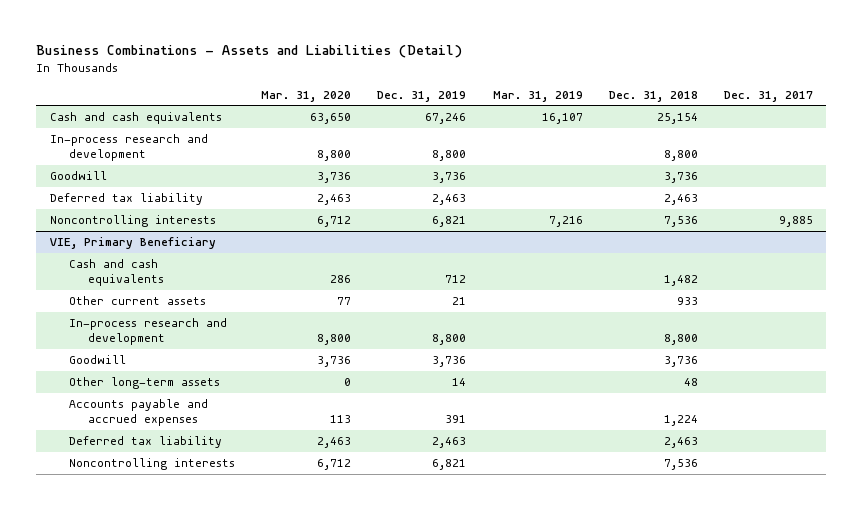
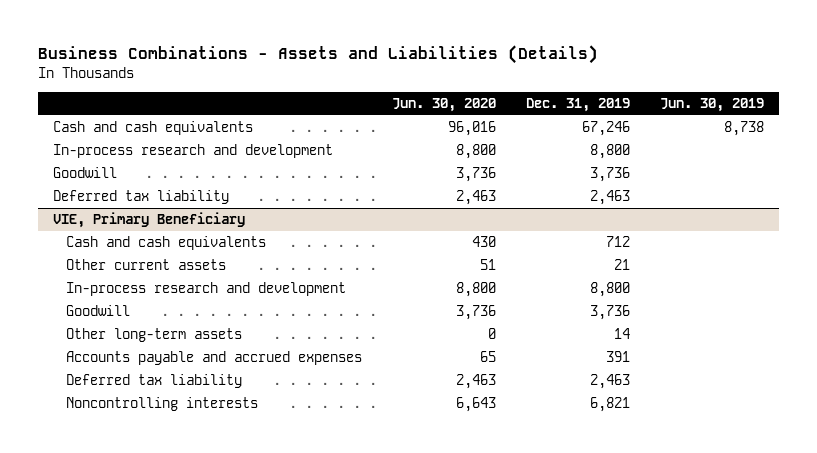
[36,45,463,59] Business Combinations - Assets and Liabilities (Detail) -> [37,45,598,65] Business Combinations - Assets and Liabilities (Details)
[260,90,351,102] Mar. 31, 2020 -> none
[492,90,583,102] Mar. 31, 2019 -> none
[608,90,698,102] Dec. 31, 2018 -> none
[724,90,814,102] Dec. 31, 2017 -> none
none -> [392,98,497,113] Jun. 30, 2020
none -> [660,98,765,113] Jun. 30, 2019
[49,214,216,227] Noncontrolling interests -> none

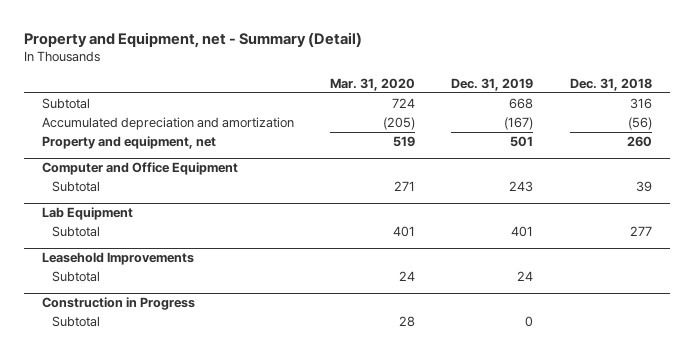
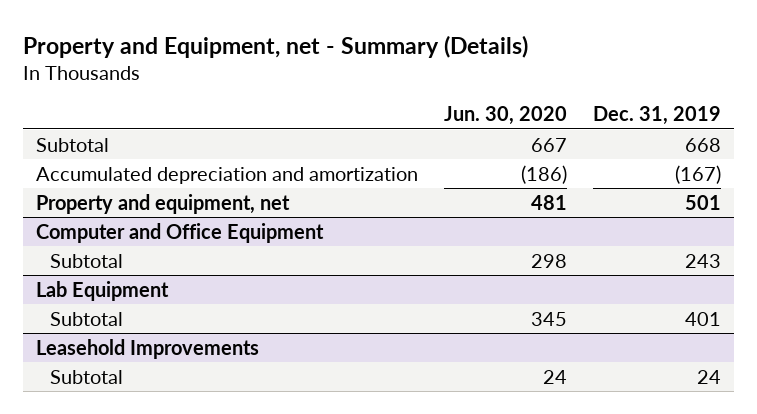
[23,31,362,48] Property and Equipment, net - Summary (Detail) -> [23,34,529,58] Property and Equipment, net - Summary (Details)
[330,77,416,91] Mar. 31, 2020 -> none
[569,77,652,91] Dec. 31, 2018 -> none
none -> [444,106,568,126] Jun. 30, 2020
[41,297,195,311] Construction in Progress -> none
[52,315,101,327] Subtotal -> none

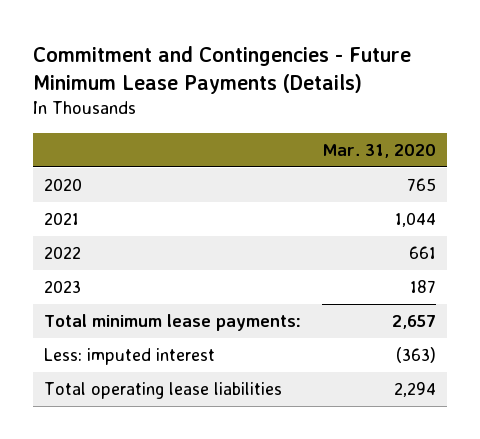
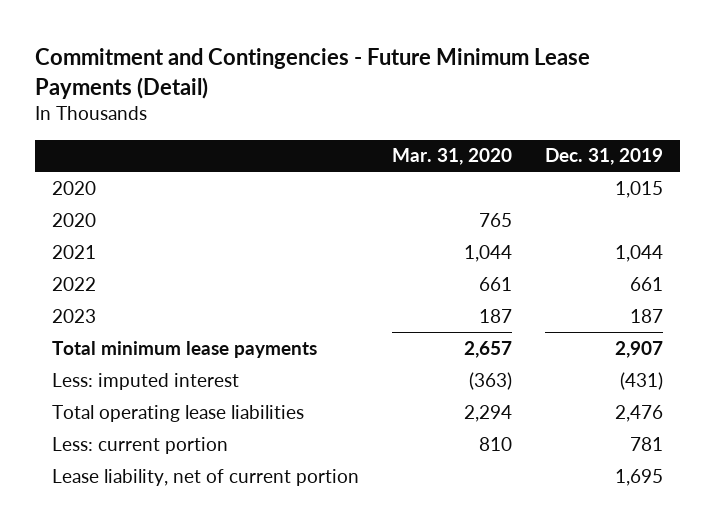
[33,45,412,94] Commitment and Contingencies - Future Minimum Lease Payments (Details) -> [35,47,591,99] Commitment and Contingencies - Future Minimum Lease Payments (Detail)
none -> [545,148,664,166] Dec. 31, 2019
none -> [51,180,96,195] 2020
[44,314,302,332] Total minimum lease payments: -> [51,340,317,358] Total minimum lease payments
none -> [51,436,228,454] Less: current portion
none -> [51,468,359,486] Lease liability, net of current portion

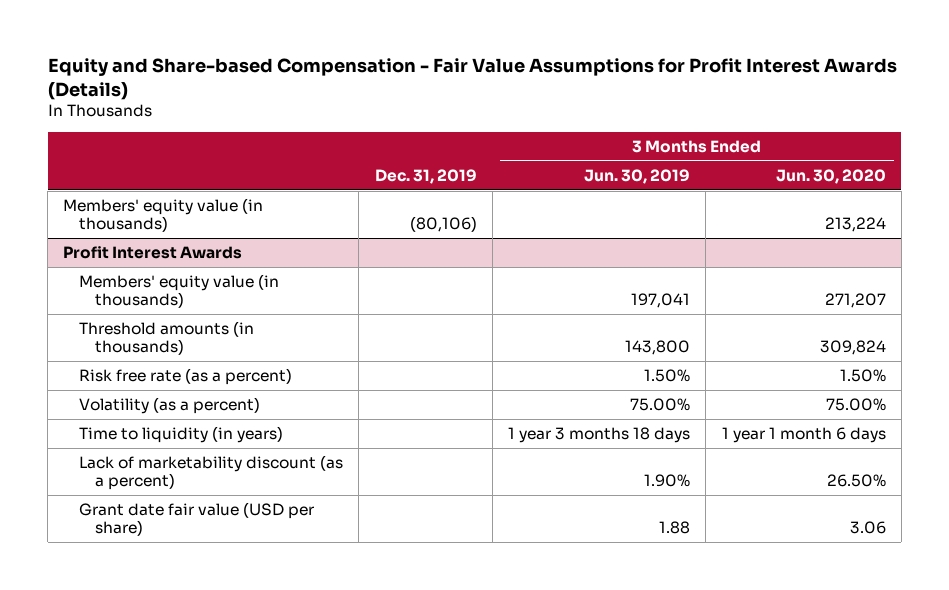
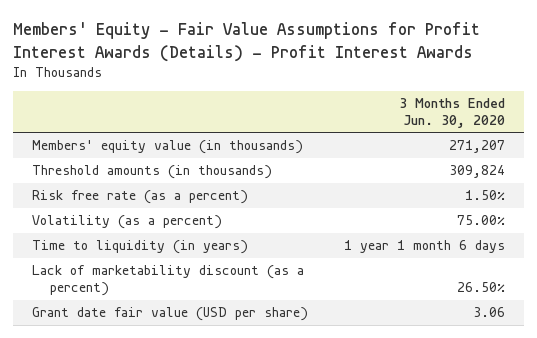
[47,57,897,100] Equity and Share-based Compensation - Fair Value Assumptions for Profit Interest Awards (Details) -> [13,22,481,62] Members' Equity - Fair Value Assumptions for Profit Interest Awards (Details) - Profit Interest Awards
[374,169,477,185] Dec. 31, 2019 -> none
[584,169,691,185] Jun. 30, 2019 -> none
[63,198,264,233] Members' equity value (in thousands) -> none
[63,246,243,260] Profit Interest Awards -> none

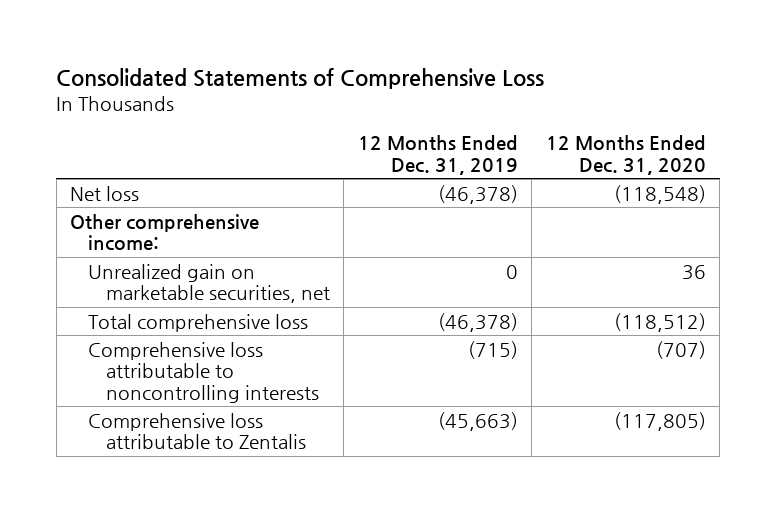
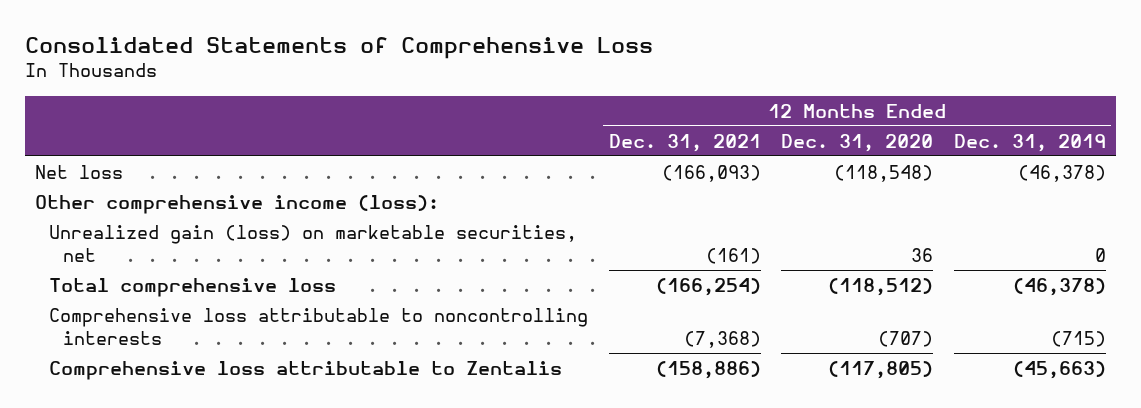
none -> [608,133,761,152] Dec. 31, 2021
[70,213,260,252] Other comprehensive income: -> [34,194,439,214] Other comprehensive income (loss):
[87,263,330,304] Unrealized gain on marketable securities, net -> [48,224,577,263] Unrealized gain (loss) on marketable securities, net

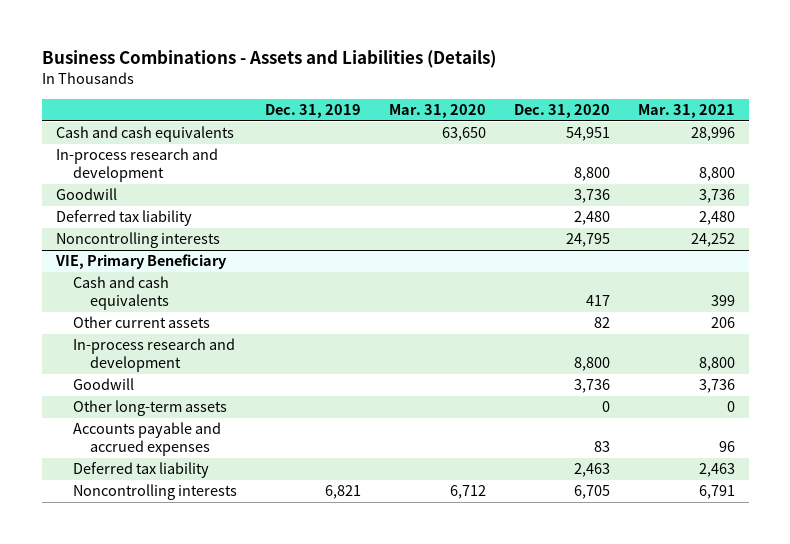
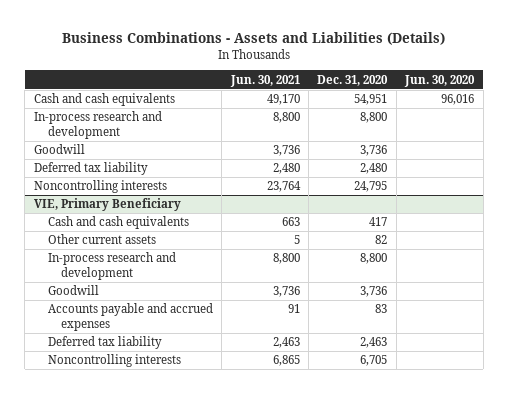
[264,104,361,119] Dec. 31, 2019 -> none
[388,104,486,119] Mar. 31, 2020 -> none
[637,104,735,119] Mar. 31, 2021 -> none
none -> [229,74,300,87] Jun. 30, 2021
none -> [404,74,476,87] Jun. 30, 2020
[72,400,227,417] Other long-term assets -> none

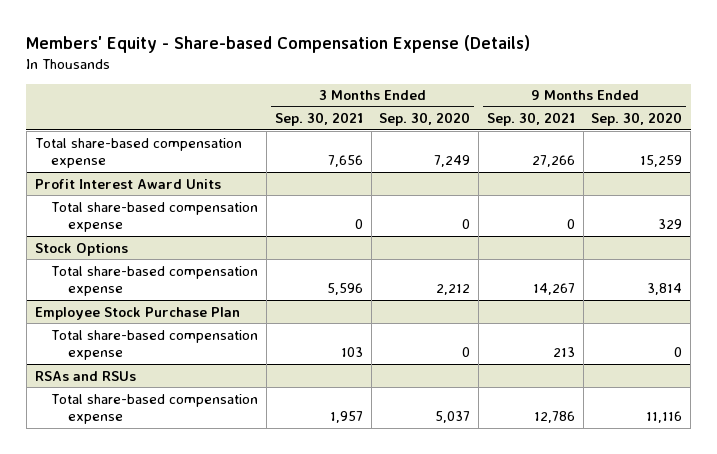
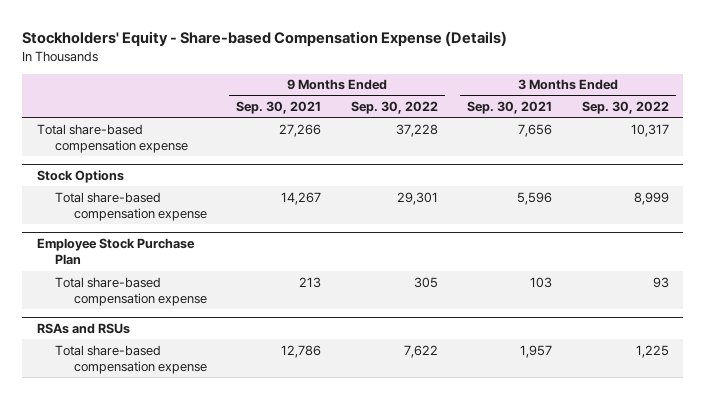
[26,35,531,54] Members' Equity - Share-based Compensation Expense (Details) -> [22,30,508,46] Stockholders' Equity - Share-based Compensation Expense (Details)
[379,112,471,127] Sep. 30, 2020 -> none
[591,112,683,127] Sep. 30, 2020 -> none
none -> [350,101,438,115] Sep. 30, 2022
none -> [581,101,669,115] Sep. 30, 2022
[34,178,221,189] Profit Interest Award Units -> none
[51,201,259,233] Total share-based compensation expense -> none

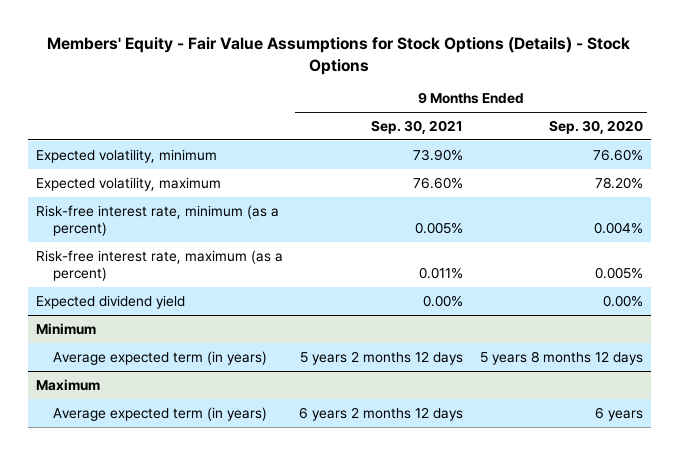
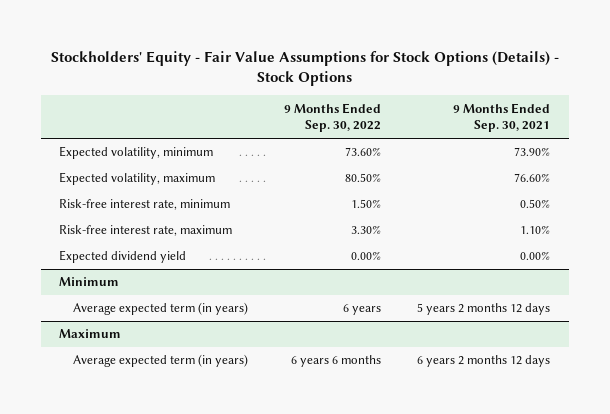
[47,37,631,75] Members' Equity - Fair Value Assumptions for Stock Options (Details) - Stock Options -> [50,50,559,87] Stockholders' Equity - Fair Value Assumptions for Stock Options (Details) - Stock Options
[548,119,643,134] Sep. 30, 2020 -> none
none -> [284,102,382,133] 9 Months Ended Sep. 30, 2022
[35,204,279,236] Risk-free interest rate, minimum (as a percent) -> [59,199,231,211] Risk-free interest rate, minimum
[415,221,464,234] 0.005% -> [520,199,551,209] 0.50%
[35,249,283,281] Risk-free interest rate, maximum (as a percent) -> [59,225,233,237] Risk-free interest rate, maximum
[419,266,464,279] 0.011% -> [520,225,551,235] 1.10%

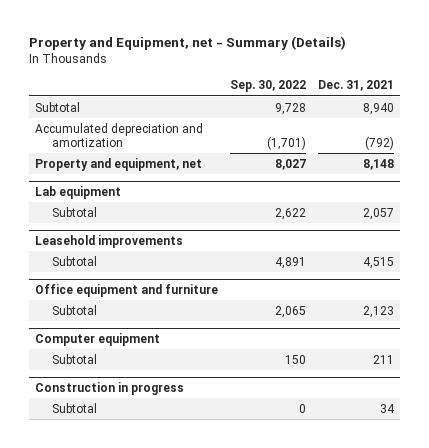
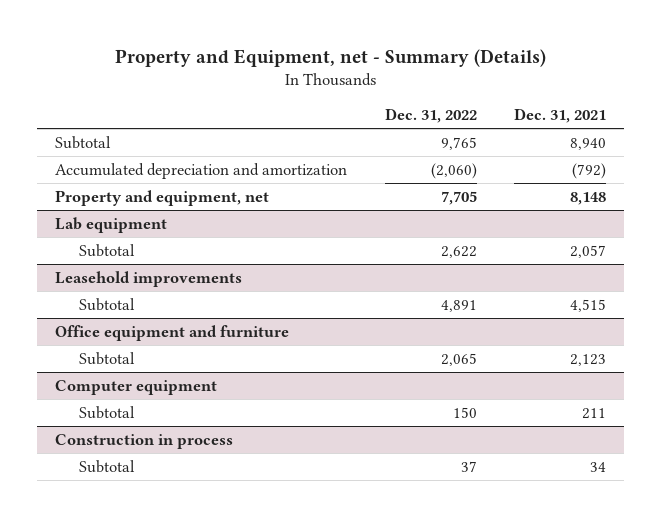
[229,80,306,93] Sep. 30, 2022 -> none
none -> [384,108,477,124] Dec. 31, 2022
[34,381,184,395] Construction in progress -> [55,433,234,449] Construction in process

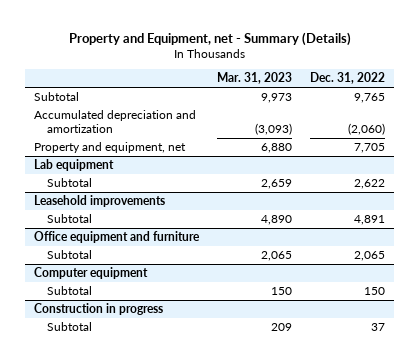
[513,108,606,124] Dec. 31, 2021 -> none
none -> [217,72,293,85] Mar. 31, 2023
[55,433,234,449] Construction in process -> [34,303,164,316] Construction in progress

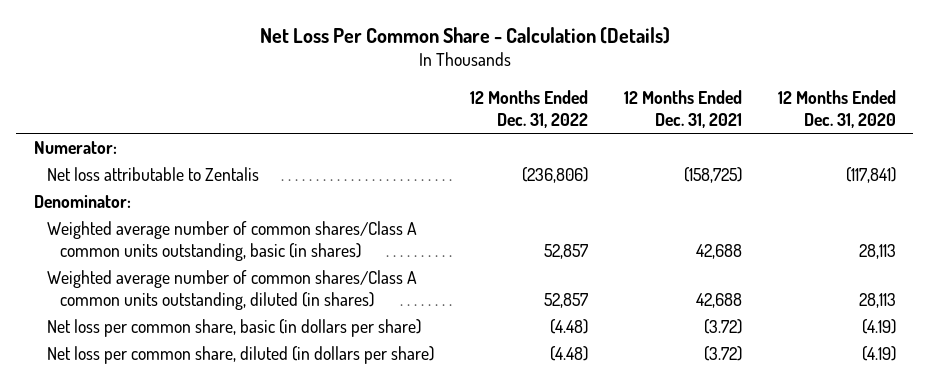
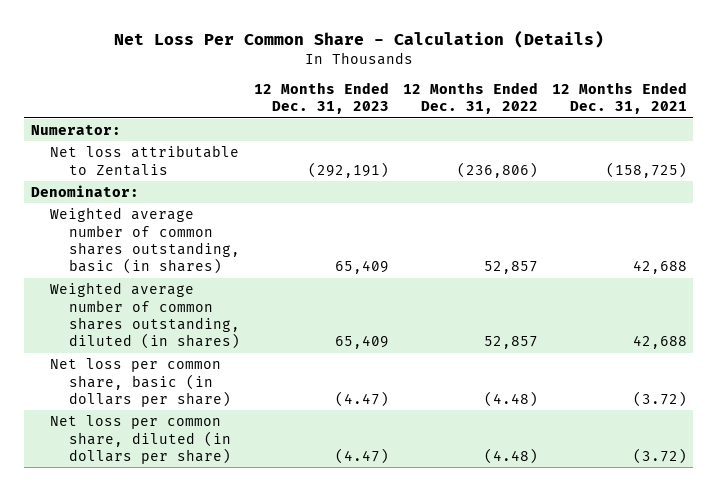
[777,89,896,128] 12 Months Ended Dec. 31, 2020 -> none
none -> [253,81,389,115] 12 Months Ended Dec. 31, 2023
[46,221,417,262] Weighted average number of common shares/Class A common units outstanding, basic (in shares) -> [49,207,240,275] Weighted average number of common shares outstanding, basic (in shares)
[46,270,417,311] Weighted average number of common shares/Class A common units outstanding, diluted (in shares) -> [49,282,240,350] Weighted average number of common shares outstanding, diluted (in shares)

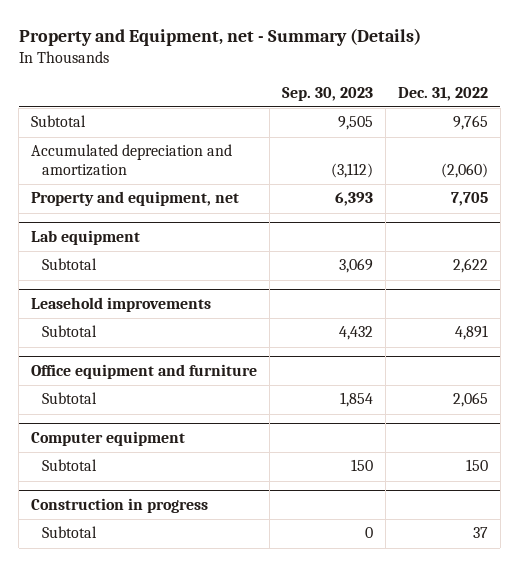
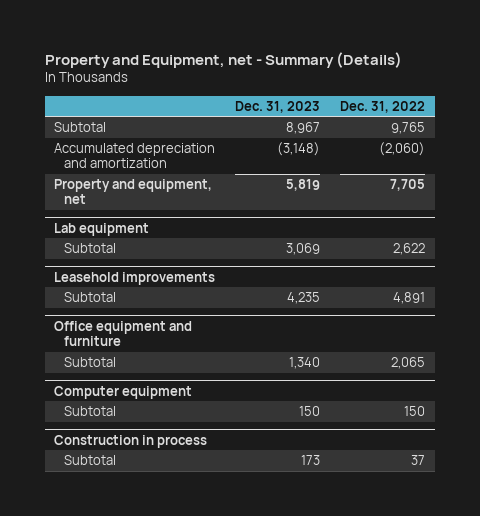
[282,86,374,101] Sep. 30, 2023 -> none
none -> [235,100,321,113] Dec. 31, 2023
[31,497,209,513] Construction in progress -> [54,434,208,448] Construction in process

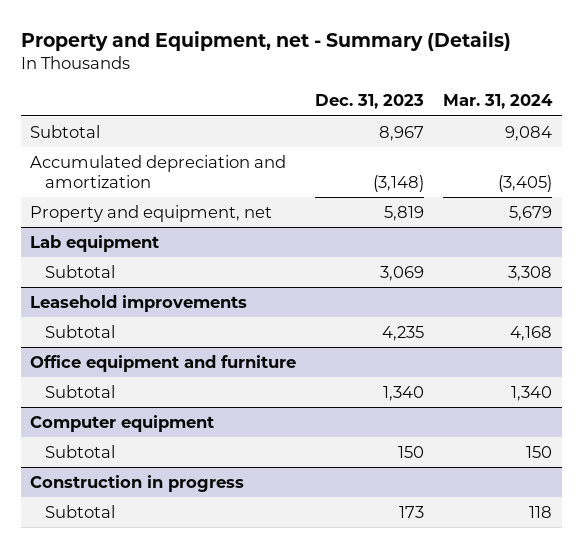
[340,100,426,113] Dec. 31, 2022 -> none
none -> [443,94,554,110] Mar. 31, 2024
[54,434,208,448] Construction in process -> [30,474,245,492] Construction in progress

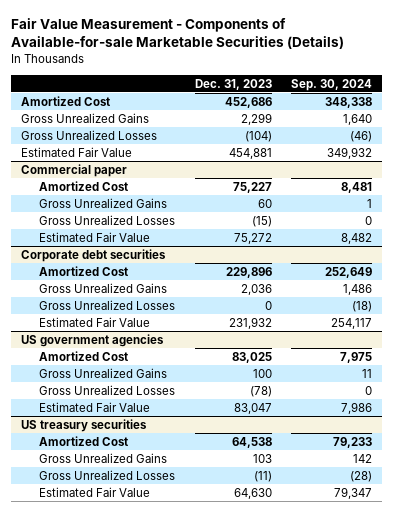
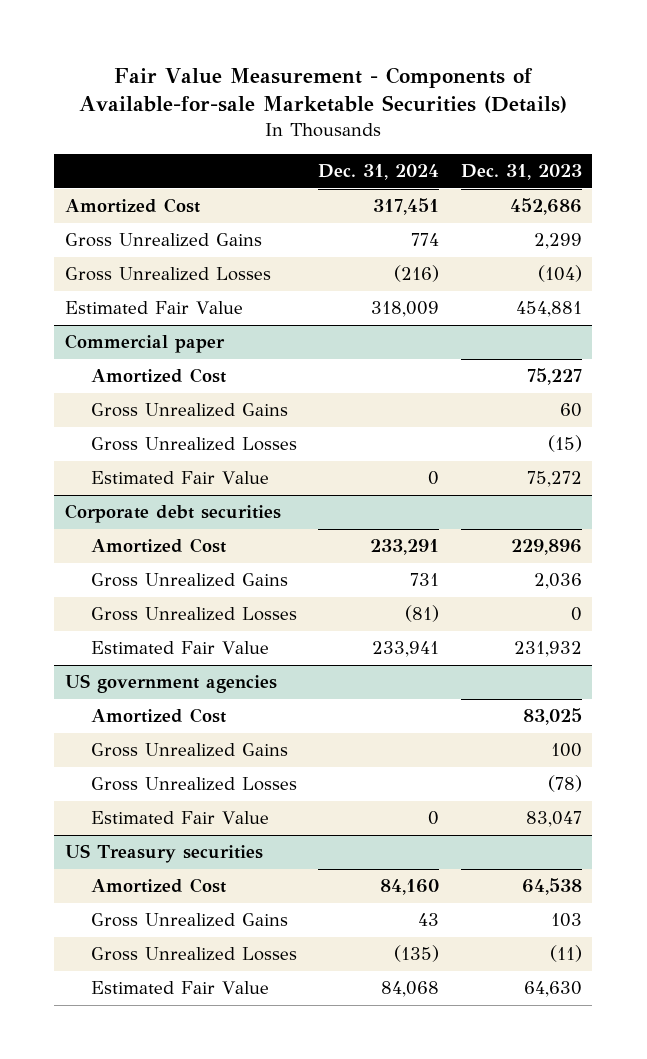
[291,78,373,91] Sep. 30, 2024 -> none
none -> [318,164,440,181] Dec. 31, 2024
[20,418,147,432] US treasury securities -> [65,844,264,864] US Treasury securities

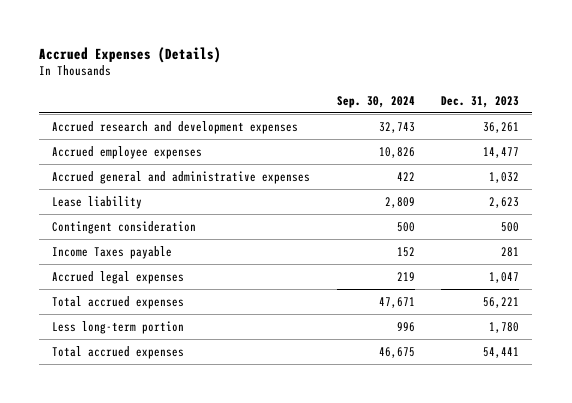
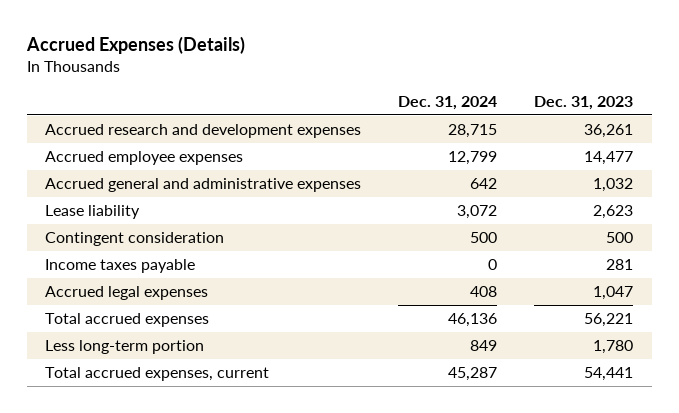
[336,95,415,108] Sep. 30, 2024 -> none
none -> [398,96,498,111] Dec. 31, 2024
[52,245,173,259] Income Taxes payable -> [45,258,196,273] Income taxes payable
[52,345,185,359] Total accrued expenses -> [45,366,270,381] Total accrued expenses, current

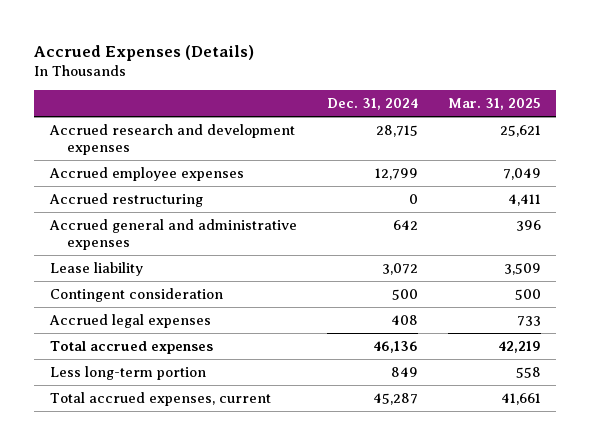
[534,96,634,111] Dec. 31, 2023 -> none
none -> [448,98,542,111] Mar. 31, 2025
none -> [48,192,203,207] Accrued restructuring
[45,258,196,273] Income taxes payable -> none

